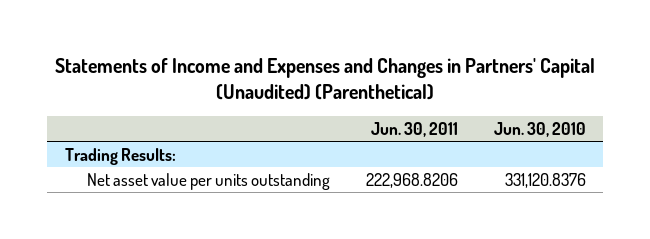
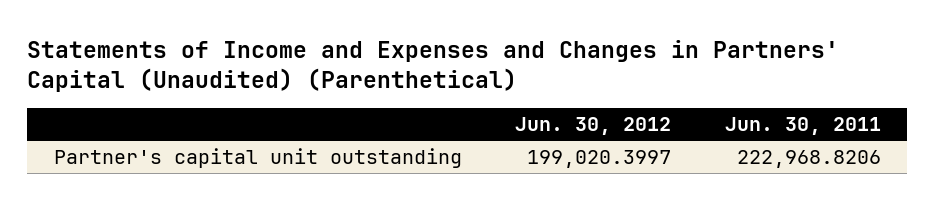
[493,121,586,137] Jun. 30, 2010 -> none
none -> [515,117,672,136] Jun. 30, 2012
[64,147,176,165] Trading Results: -> none
[87,172,331,190] Net asset value per units outstanding -> [53,148,462,169] Partner's capital unit outstanding

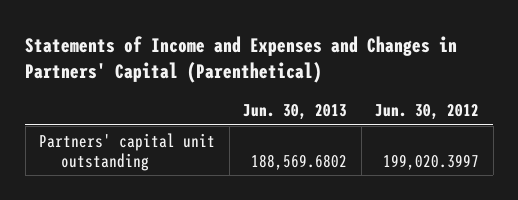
[27,39,840,93] Statements of Income and Expenses and Changes in Partners' Capital (Unaudited) (Parenthetical) -> [25,35,458,84] Statements of Income and Expenses and Changes in Partners' Capital (Parenthetical)
[724,117,881,136] Jun. 30, 2011 -> none
none -> [243,104,348,121] Jun. 30, 2013
[53,148,462,169] Partner's capital unit outstanding -> [39,132,216,171] Partners' capital unit outstanding

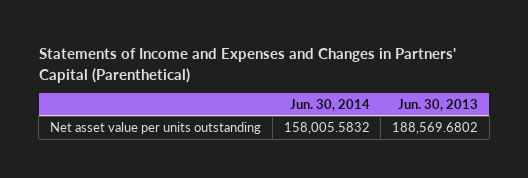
[375,104,480,121] Jun. 30, 2012 -> none
none -> [289,98,370,111] Jun. 30, 2014
[39,132,216,171] Partners' capital unit outstanding -> [50,121,262,134] Net asset value per units outstanding

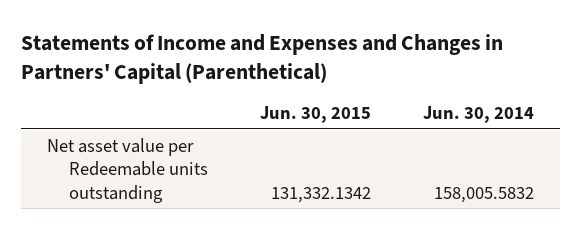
[397,98,478,111] Jun. 30, 2013 -> none
none -> [260,106,372,124] Jun. 30, 2015
[50,121,262,134] Net asset value per units outstanding -> [46,138,209,203] Net asset value per Redeemable units outstanding

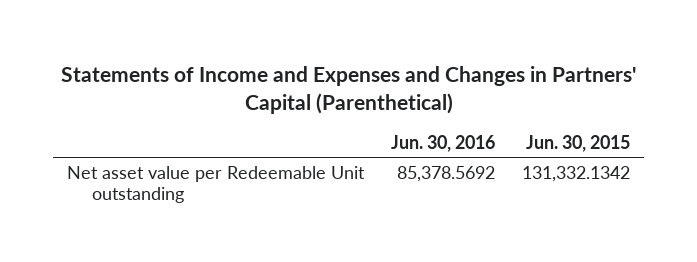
[423,106,535,124] Jun. 30, 2014 -> none
none -> [391,135,496,153] Jun. 30, 2016
[46,138,209,203] Net asset value per Redeemable units outstanding -> [66,166,365,204] Net asset value per Redeemable Unit outstanding

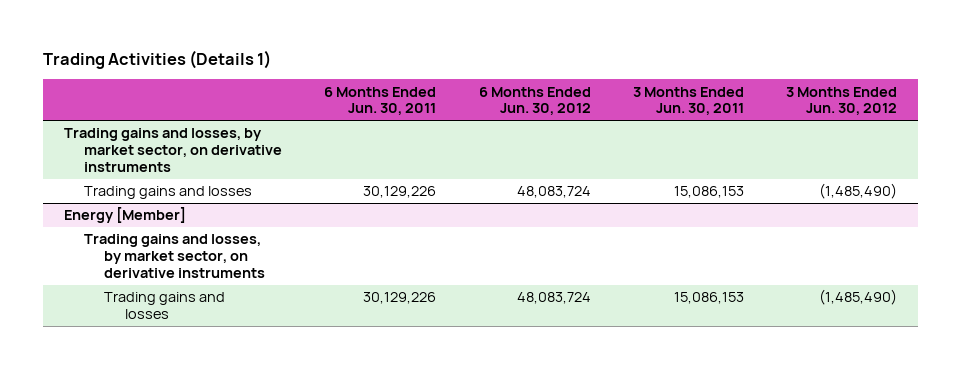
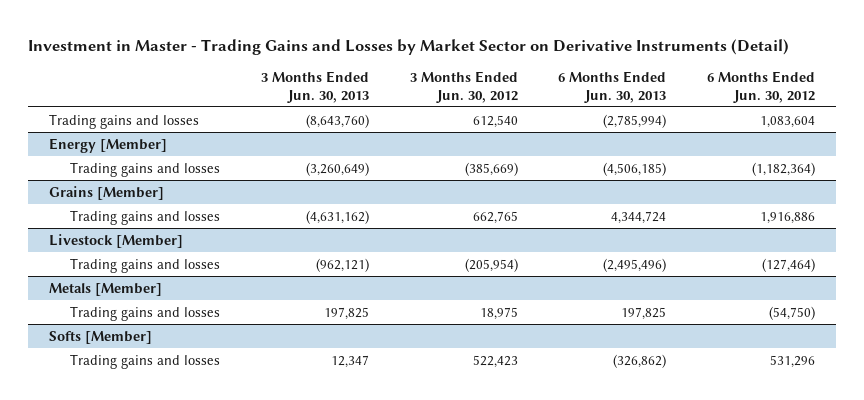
[42,49,271,69] Trading Activities (Details 1) -> [28,39,790,56] Investment in Master - Trading Gains and Losses by Market Sector on Derivative Instruments (Detail)
[324,86,437,116] 6 Months Ended Jun. 30, 2011 -> none
[632,86,744,116] 3 Months Ended Jun. 30, 2011 -> none
none -> [261,71,370,103] 3 Months Ended Jun. 30, 2013
none -> [558,71,667,103] 6 Months Ended Jun. 30, 2013
[63,128,283,172] Trading gains and losses, by market sector, on derivative instruments -> none
[516,186,591,199] 48,083,724 -> [760,115,816,128] 1,083,604
[819,183,898,200] (1,485,490) -> [472,114,518,128] 612,540
[84,234,266,278] Trading gains and losses, by market sector, on derivative instruments -> none
[516,292,591,305] 48,083,724 -> [752,161,816,176] (1,182,364)
[819,289,898,306] (1,485,490) -> [464,161,518,176] (385,669)
none -> [48,185,164,200] Grains [Member]
none -> [70,209,221,225] Trading gains and losses
none -> [48,233,183,248] Livestock [Member]
none -> [70,257,221,273] Trading gains and losses
none -> [48,282,162,296] Metals [Member]
none -> [70,305,221,321] Trading gains and losses
none -> [48,330,152,344] Softs [Member]
none -> [70,353,221,369] Trading gains and losses

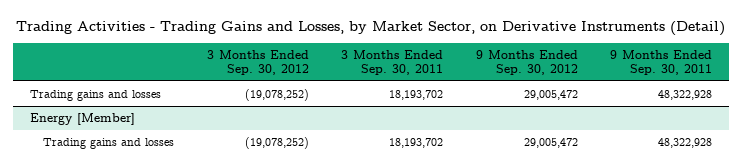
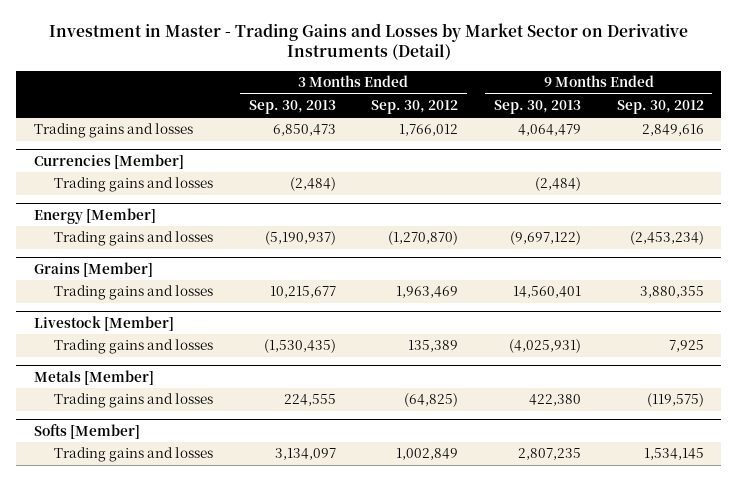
[16,21,726,37] Trading Activities - Trading Gains and Losses, by Market Sector, on Derivative Instruments (Detail) -> [48,22,688,61] Investment in Master - Trading Gains and Losses by Market Sector on Derivative Instruments (Detail)
[341,49,444,76] 3 Months Ended Sep. 30, 2011 -> none
[610,49,713,76] 9 Months Ended Sep. 30, 2011 -> none
none -> [248,100,336,115] Sep. 30, 2013
none -> [493,100,581,115] Sep. 30, 2013
[244,88,309,101] (19,078,252) -> [399,124,459,137] 1,766,012
[523,89,578,100] 29,005,472 -> [641,124,704,137] 2,849,616
none -> [33,153,184,169] Currencies [Member]
none -> [53,177,213,193] Trading gains and losses
[244,136,309,149] (19,078,252) -> [388,231,459,246] (1,270,870)
[523,137,578,148] 29,005,472 -> [629,231,704,246] (2,453,234)
none -> [33,261,153,277] Grains [Member]
none -> [53,285,213,301] Trading gains and losses
none -> [33,315,174,331] Livestock [Member]
none -> [53,339,213,355] Trading gains and losses
none -> [33,369,154,385] Metals [Member]
none -> [53,393,213,409] Trading gains and losses
none -> [33,423,140,439] Softs [Member]
none -> [53,447,213,463] Trading gains and losses

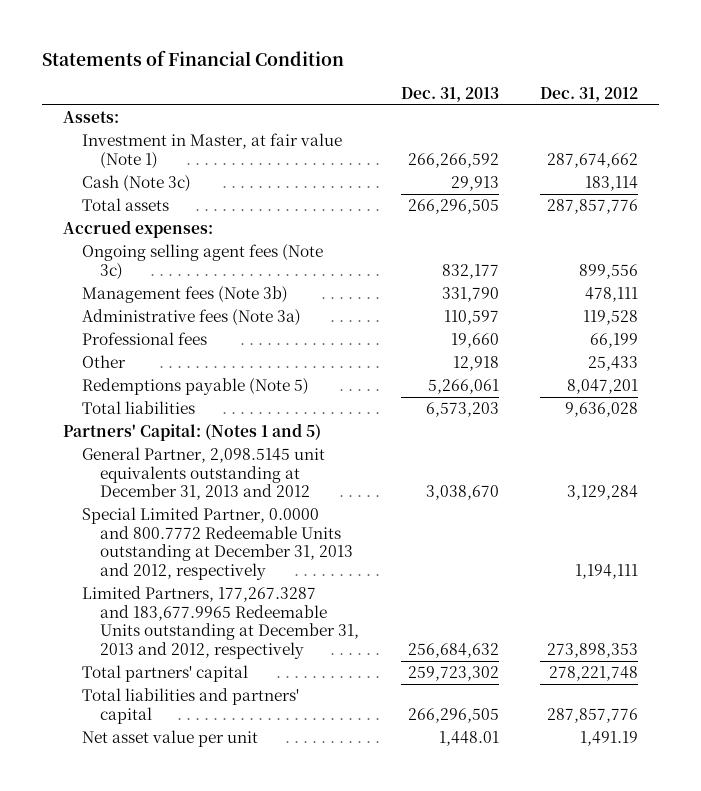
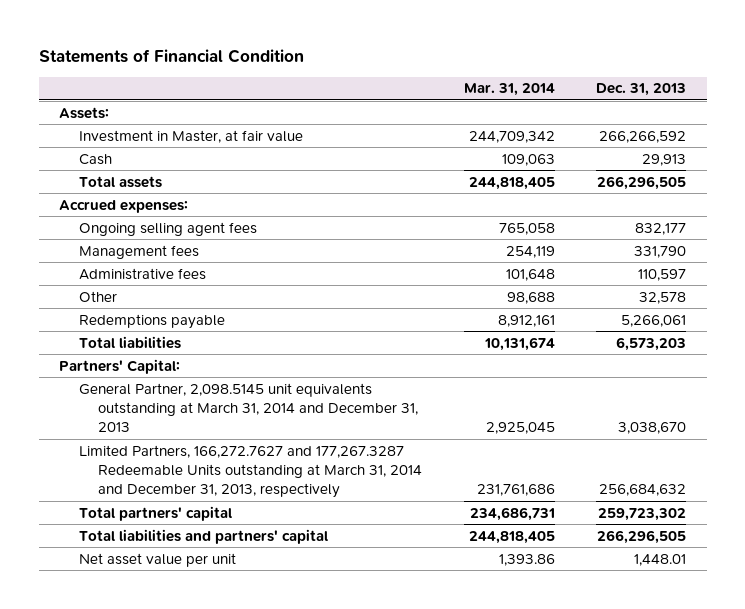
[540,86,639,102] Dec. 31, 2012 -> none
none -> [463,83,555,97] Mar. 31, 2014
[81,133,342,169] Investment in Master, at fair value (Note 1) -> [78,129,303,143] Investment in Master, at fair value
[81,175,191,193] Cash (Note 3c) -> [78,153,112,165] Cash
[81,332,207,346] Professional fees -> none
[81,244,323,280] Ongoing selling agent fees (Note 3c) -> [78,221,257,236] Ongoing selling agent fees
[81,286,288,304] Management fees (Note 3b) -> [78,244,199,259] Management fees
[81,309,301,327] Administrative fees (Note 3a) -> [78,267,206,280] Administrative fees
[452,356,499,372] 12,918 -> [639,291,687,304] 32,578
[81,378,309,396] Redemptions payable (Note 5) -> [78,313,225,329] Redemptions payable
[81,507,354,580] Special Limited Partner, 0.0000 and 800.7772 Redeemable Units outstanding at December 31, 2013 and 2012, respectively -> none
[62,423,321,442] Partners' Capital: (Notes 1 and 5) -> [59,358,181,374] Partners' Capital:
[81,447,325,501] General Partner, 2,098.5145 unit equivalents outstanding at December 31, 2013 and 2012 -> [78,382,419,433] General Partner, 2,098.5145 unit equivalents outstanding at March 31, 2014 and December 31, 2013
[81,586,360,659] Limited Partners, 177,267.3287 and 183,677.9965 Redeemable Units outstanding at December 31, 2013 and 2012, respectively -> [78,444,423,499] Limited Partners, 166,272.7627 and 177,267.3287 Redeemable Units outstanding at March 31, 2014 and December 31, 2013, respectively

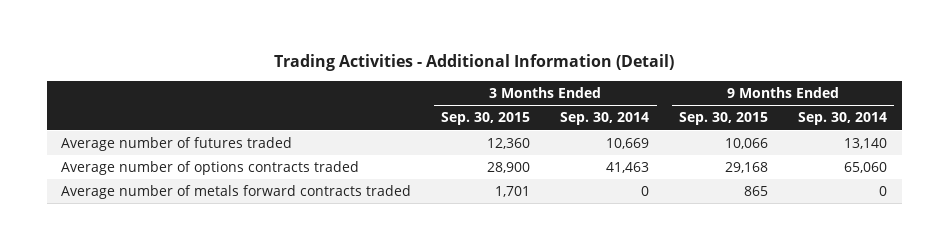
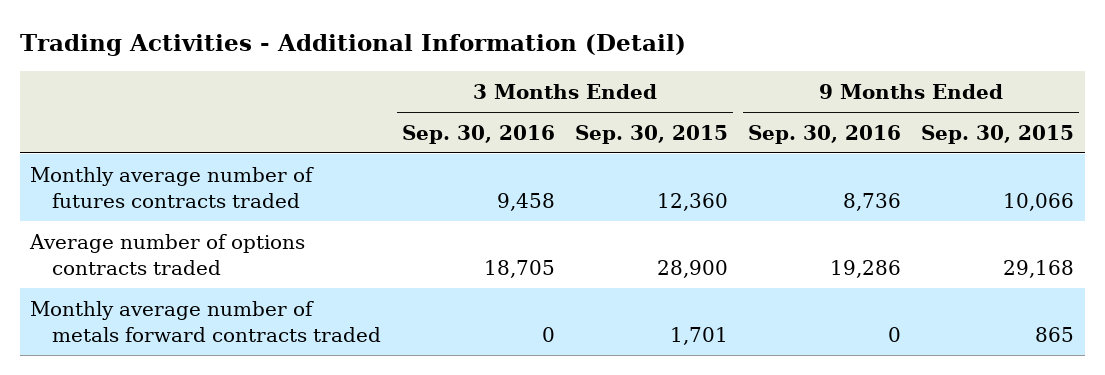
[560,112,650,126] Sep. 30, 2014 -> none
[797,112,887,126] Sep. 30, 2014 -> none
none -> [401,124,555,144] Sep. 30, 2016
none -> [748,124,902,144] Sep. 30, 2016
[61,136,293,151] Average number of futures traded -> [30,166,315,208] Monthly average number of futures contracts traded
[61,184,412,199] Average number of metals forward contracts traded -> [30,300,382,342] Monthly average number of metals forward contracts traded

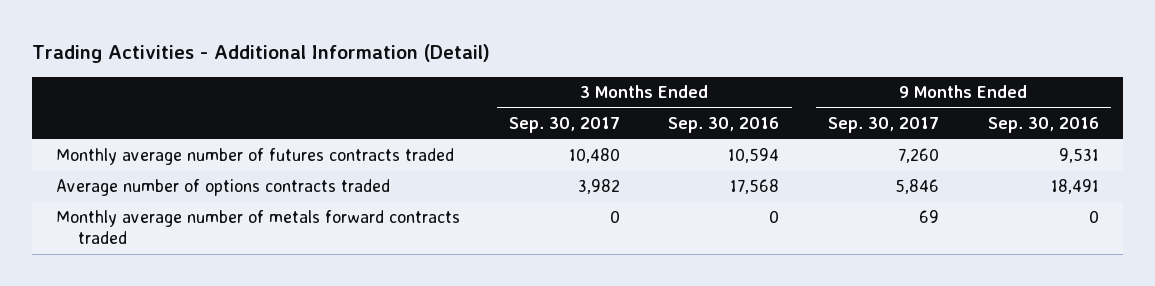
[574,124,728,144] Sep. 30, 2015 -> none
[921,124,1075,144] Sep. 30, 2015 -> none
none -> [508,117,620,134] Sep. 30, 2017
none -> [828,117,940,134] Sep. 30, 2017
[496,192,555,211] 9,458 -> [728,148,780,164] 10,594
[843,192,902,211] 8,736 -> [1058,148,1099,164] 9,531
[483,259,555,278] 18,705 -> [730,179,780,195] 17,568
[830,259,902,278] 19,286 -> [1050,179,1099,195] 18,491

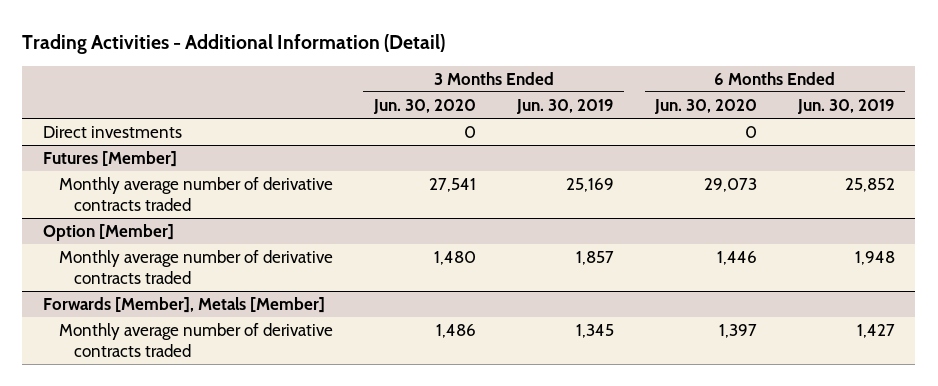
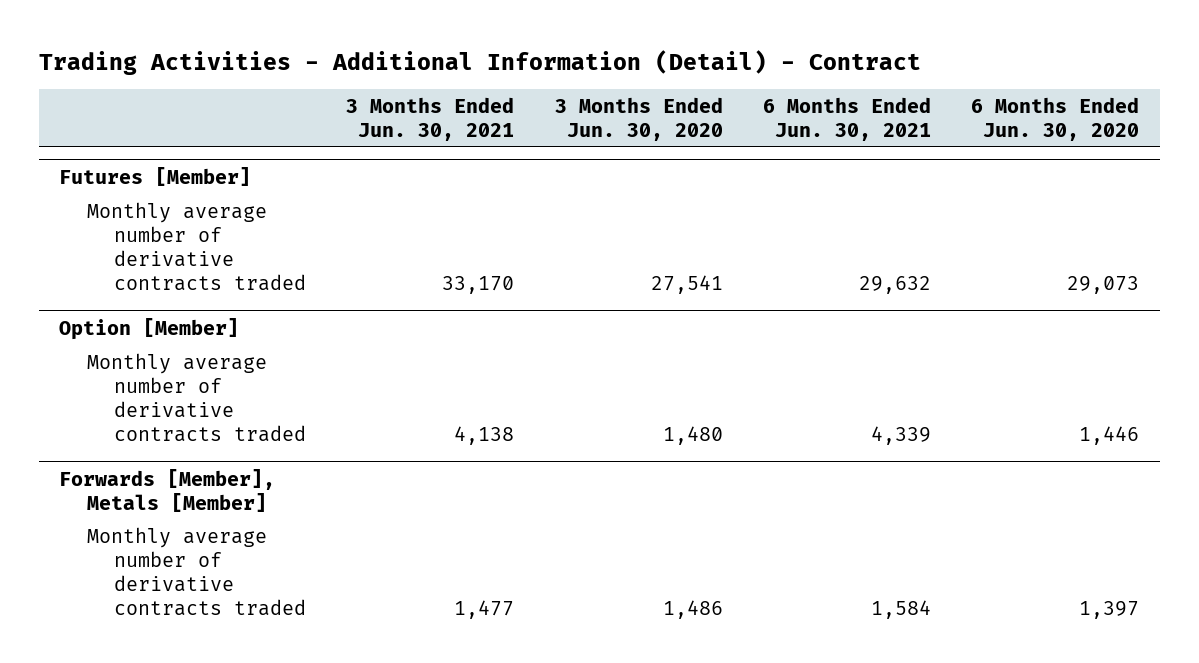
[22,33,446,54] Trading Activities - Additional Information (Detail) -> [39,49,922,75] Trading Activities - Additional Information (Detail) - Contract
[515,99,614,115] Jun. 30, 2019 -> none
[796,99,895,115] Jun. 30, 2019 -> none
none -> [346,97,515,142] 3 Months Ended Jun. 30, 2021
none -> [763,97,932,142] 6 Months Ended Jun. 30, 2021
[42,126,182,139] Direct investments -> none

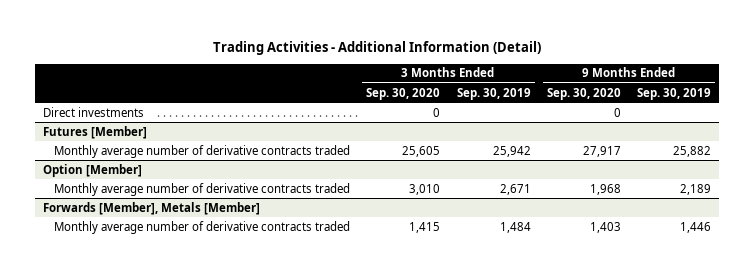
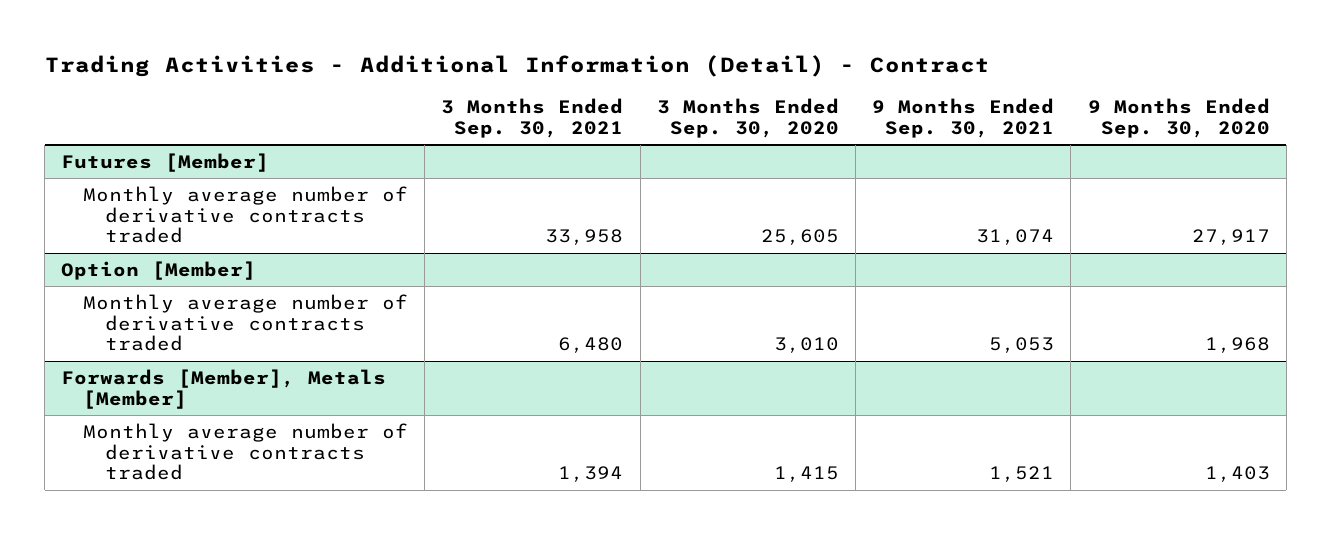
[212,41,541,56] Trading Activities - Additional Information (Detail) -> [44,55,990,78] Trading Activities - Additional Information (Detail) - Contract
[456,87,531,100] Sep. 30, 2019 -> none
[637,87,712,100] Sep. 30, 2019 -> none
none -> [441,98,624,138] 3 Months Ended Sep. 30, 2021
none -> [872,98,1055,138] 9 Months Ended Sep. 30, 2021
[42,106,144,117] Direct investments -> none

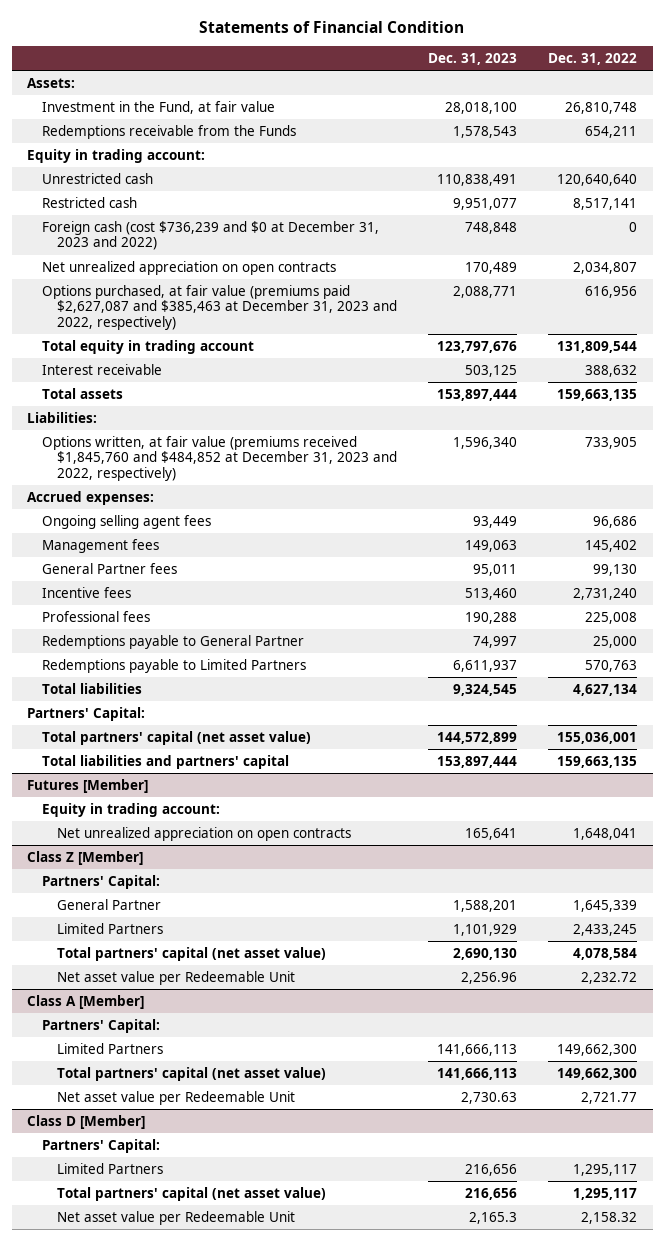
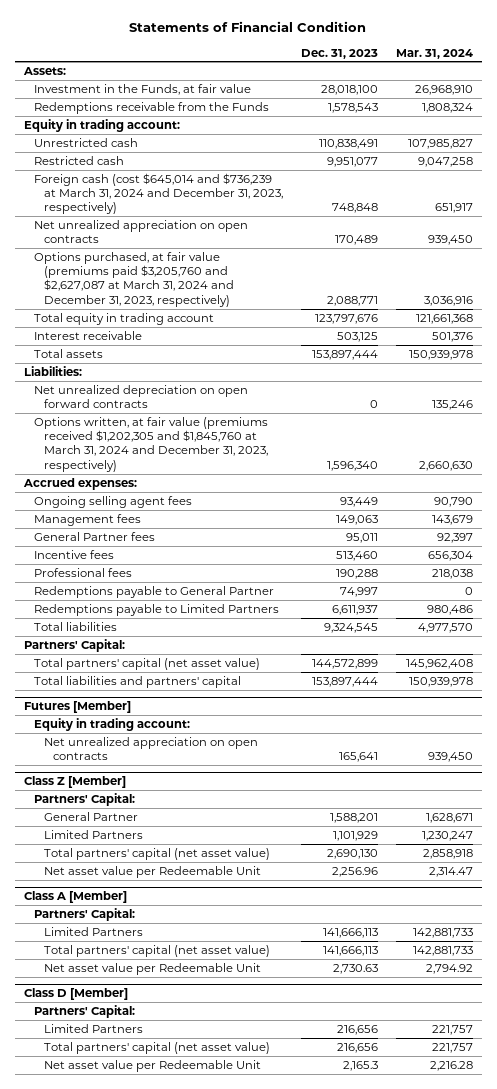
[548,52,638,65] Dec. 31, 2022 -> none
none -> [396,48,474,59] Mar. 31, 2024
[42,101,276,115] Investment in the Fund, at fair value -> [33,83,251,95] Investment in the Funds, at fair value
[42,221,380,251] Foreign cash (cost $736,239 and $0 at December 31, 2023 and 2022) -> [33,172,283,215] Foreign cash (cost $645,014 and $736,239 at March 31, 2024 and December 31, 2023, respectively)
[42,285,398,330] Options purchased, at fair value (premiums paid $2,627,087 and $385,463 at December 31, 2023 and 2022, respectively) -> [33,251,234,307] Options purchased, at fair value (premiums paid $3,205,760 and $2,627,087 at March 31, 2024 and December 31, 2023, respectively)
none -> [33,384,248,409] Net unrealized depreciation on open forward contracts
[42,436,398,481] Options written, at fair value (premiums received $1,845,760 and $484,852 at December 31, 2023 and 2022, respectively) -> [33,416,268,472] Options written, at fair value (premiums received $1,202,305 and $1,845,760 at March 31, 2024 and December 31, 2023, respectively)

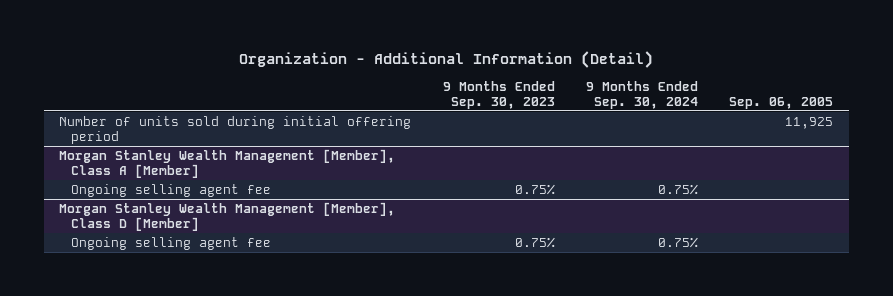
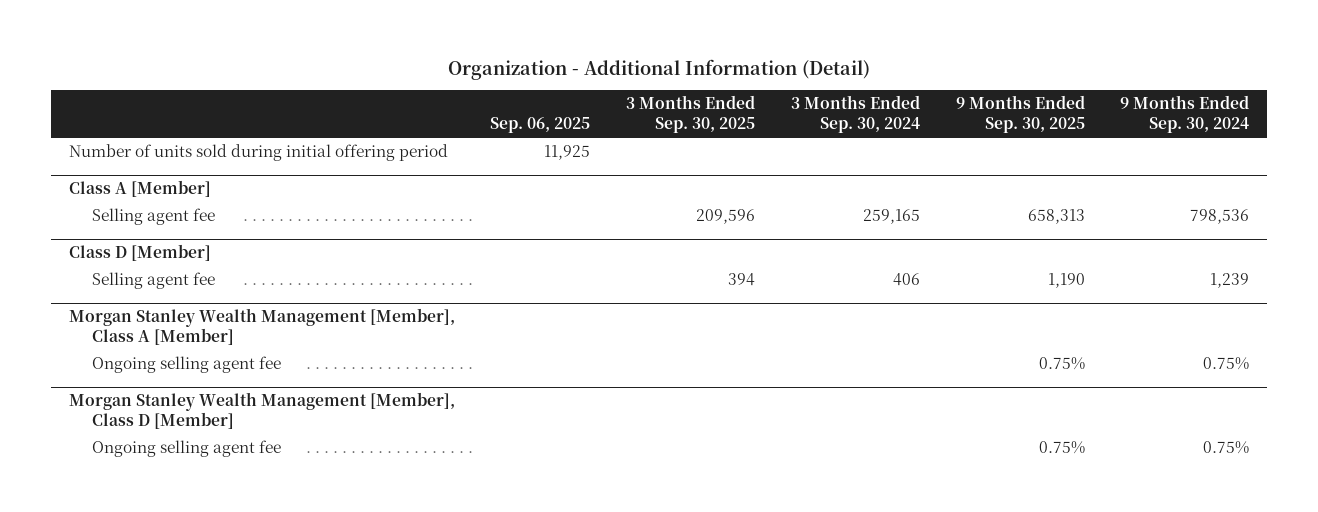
[442,80,555,109] 9 Months Ended Sep. 30, 2023 -> none
[729,96,834,109] Sep. 06, 2005 -> none
none -> [490,117,591,134] Sep. 06, 2025
none -> [626,95,756,134] 3 Months Ended Sep. 30, 2025
none -> [790,95,920,134] 3 Months Ended Sep. 30, 2024
none -> [955,95,1085,134] 9 Months Ended Sep. 30, 2025
none -> [68,180,211,198] Class A [Member]
none -> [92,207,216,225] Selling agent fee
none -> [68,244,211,262] Class D [Member]
none -> [92,271,216,289] Selling agent fee

